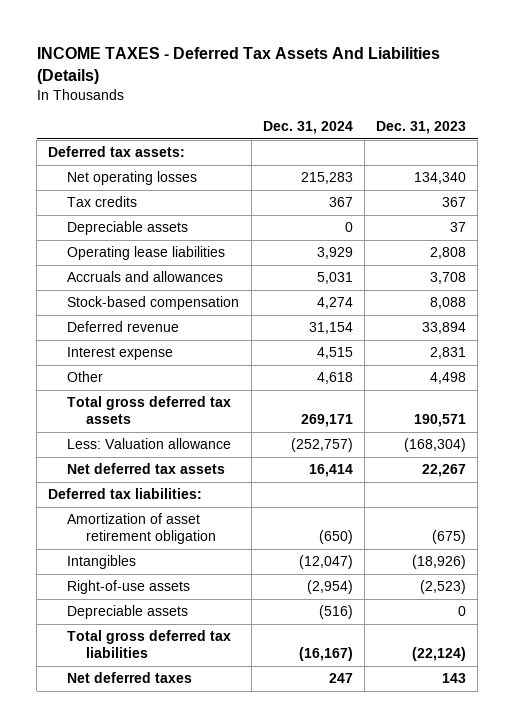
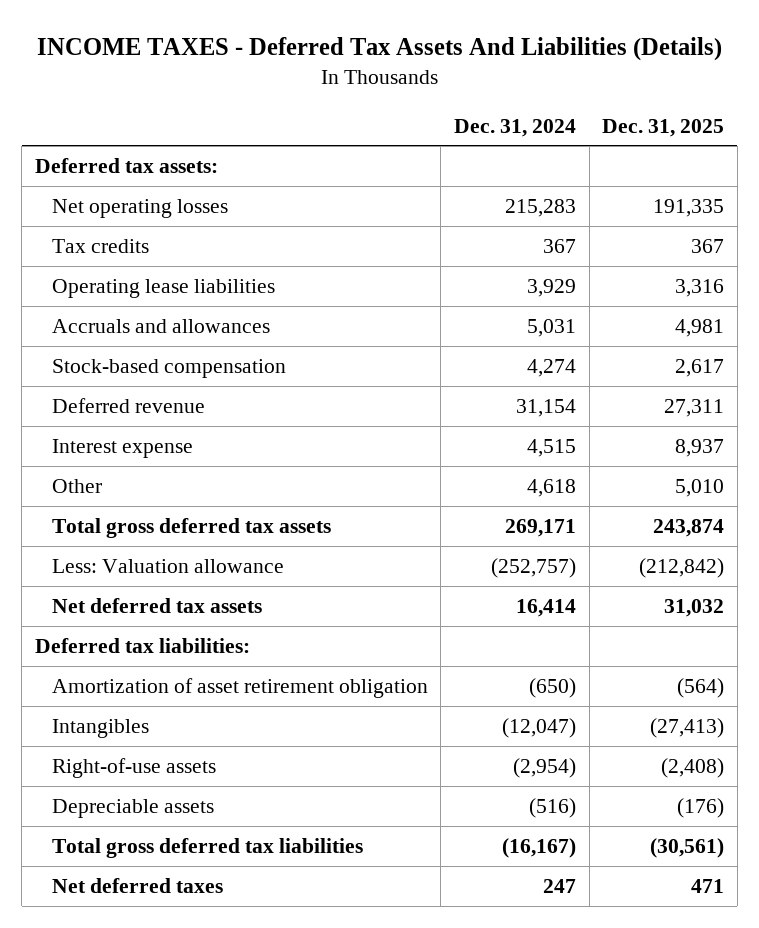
[376,121,467,135] Dec. 31, 2023 -> none
none -> [602,118,725,137] Dec. 31, 2025
[67,221,189,236] Depreciable assets -> none

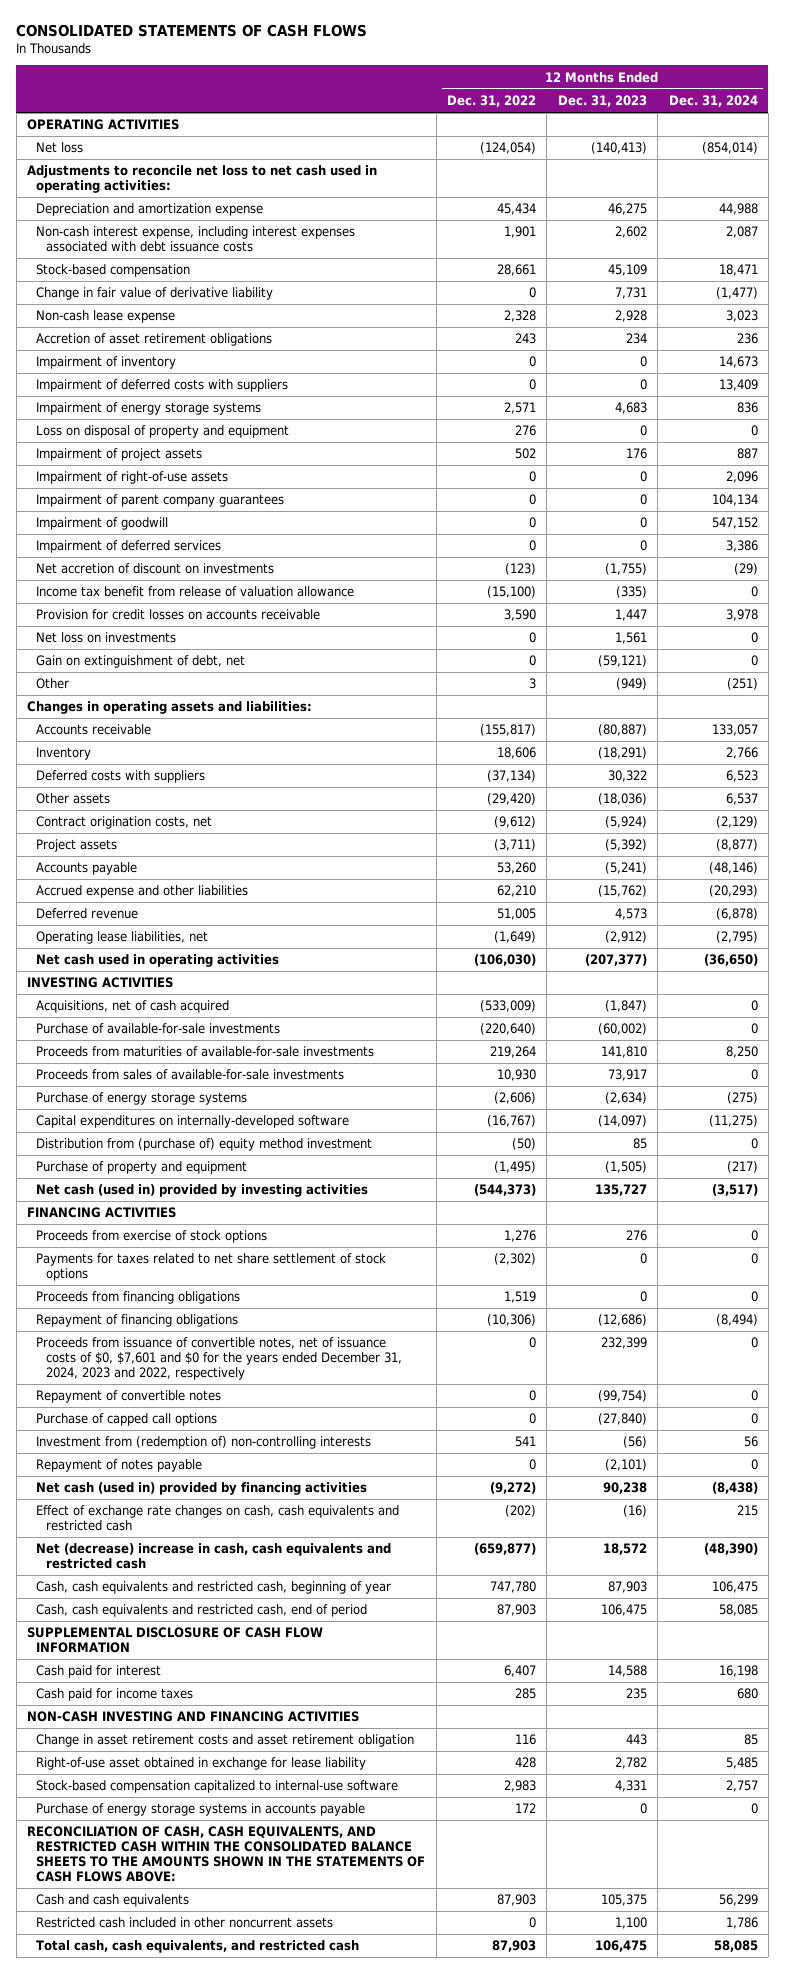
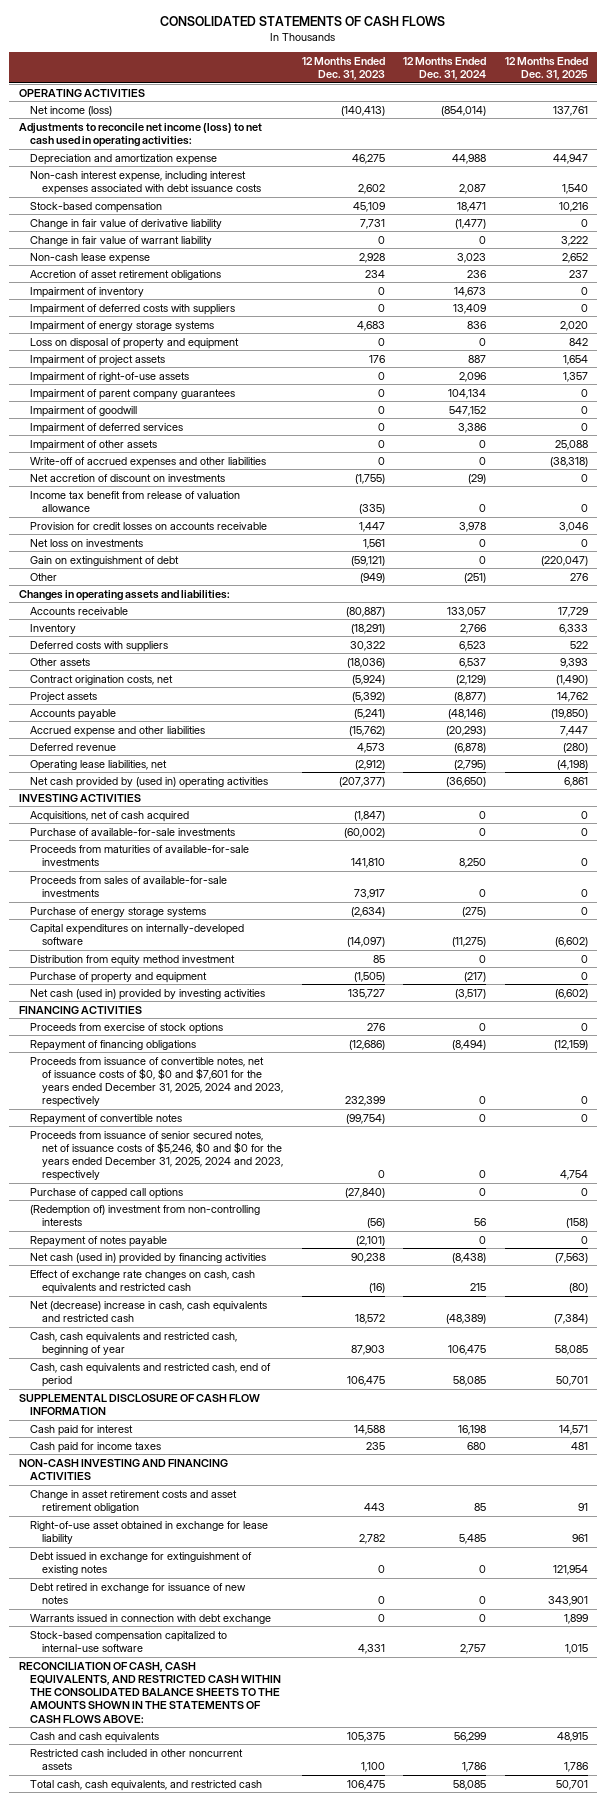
[447,95,537,108] Dec. 31, 2022 -> none
none -> [504,56,588,81] 12 Months Ended Dec. 31, 2025
[36,142,84,154] Net loss -> [30,105,113,116] Net income (loss)
[27,165,378,194] Adjustments to reconcile net loss to net cash used in operating activities: -> [18,122,262,147] Adjustments to reconcile net income (loss) to net cash used in operating activities:
none -> [30,235,213,246] Change in fair value of warrant liability
none -> [30,439,158,451] Impairment of other assets
none -> [30,456,267,468] Write-off of accrued expenses and other liabilities
[36,655,246,669] Gain on extinguishment of debt, net -> [30,555,180,566] Gain on extinguishment of debt
[36,954,280,968] Net cash used in operating activities -> [30,776,269,788] Net cash provided by (used in) operating activities
[36,1138,373,1152] Distribution from (purchase of) equity method investment -> [30,954,236,966] Distribution from equity method investment
[36,1253,387,1282] Payments for taxes related to net share settlement of stock options -> none
[36,1291,241,1305] Proceeds from financing obligations -> none
[36,1337,402,1381] Proceeds from issuance of convertible notes, net of issuance costs of $0, $7,601 and $0 for the years ended December 31, 2024, 2023 and 2022, respectively -> [30,1056,284,1108] Proceeds from issuance of convertible notes, net of issuance costs of $0, $0 and $7,601 for the years ended December 31, 2025, 2024 and 2023, respectively
none -> [30,1130,284,1182] Proceeds from issuance of senior secured notes, net of issuance costs of $5,246, $0 and $0 for the years ended December 31, 2025, 2024 and 2023, respectively
[36,1436,372,1450] Investment from (redemption of) non-controlling interests -> [30,1204,261,1226] (Redemption of) investment from non-controlling interests
[703,1543,758,1556] (48,390) -> [446,1313,487,1324] (48,389)
none -> [30,1551,253,1575] Debt issued in exchange for extinguishment of existing notes
none -> [30,1582,247,1604] Debt retired in exchange for issuance of new notes
none -> [30,1613,272,1624] Warrants issued in connection with debt exchange
[36,1803,366,1817] Purchase of energy storage systems in accounts payable -> none

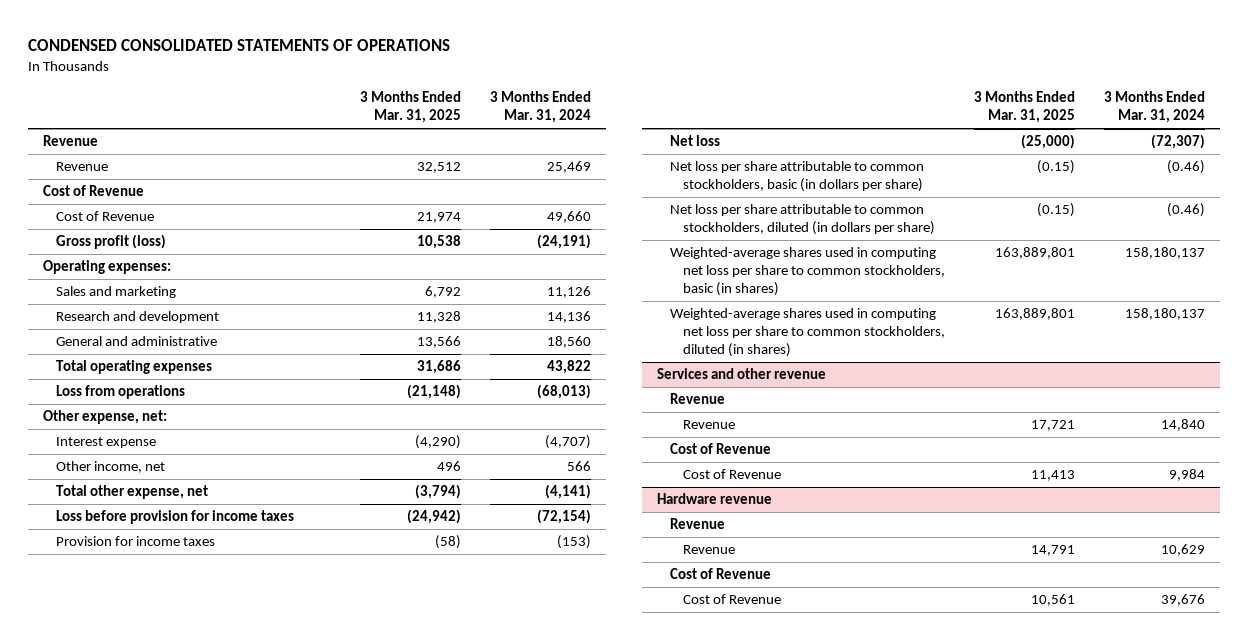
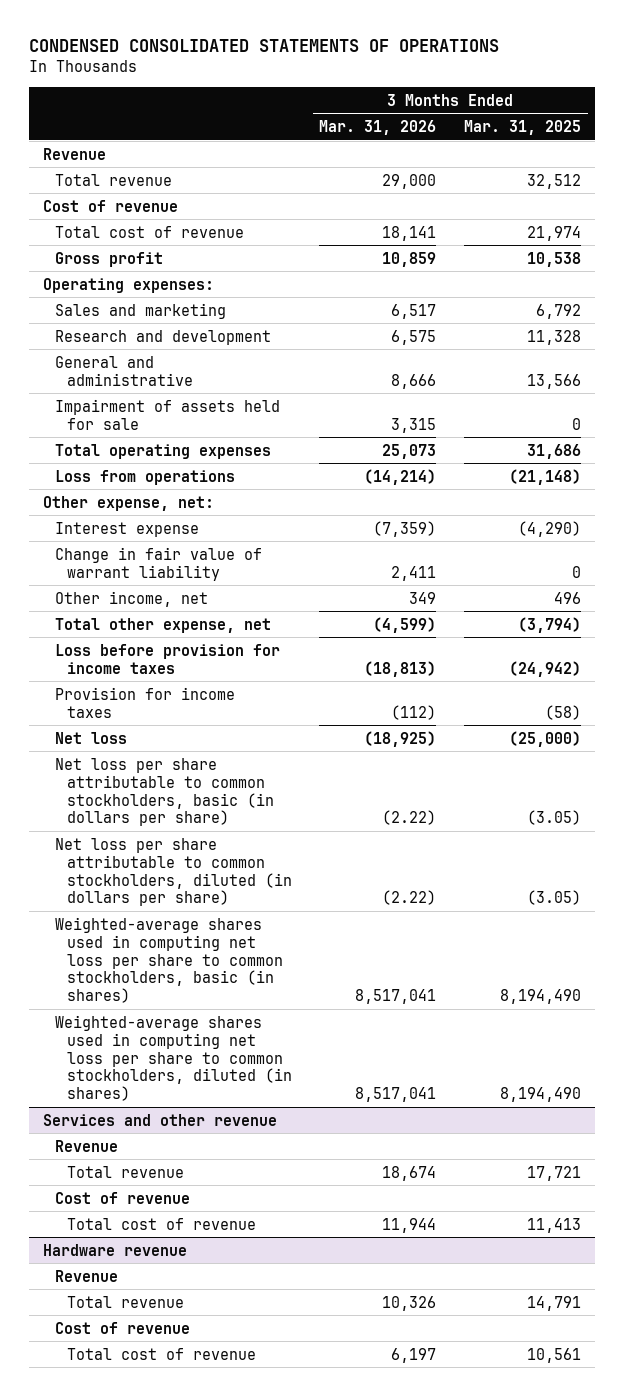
[490,91,592,124] 3 Months Ended Mar. 31, 2024 -> none
none -> [319,120,437,136] Mar. 31, 2026
[56,162,109,172] Revenue -> [55,173,173,186] Total revenue
[42,185,144,197] Cost of Revenue -> [43,199,179,212] Cost of revenue
[56,211,155,222] Cost of Revenue -> [55,225,245,238] Total cost of revenue
[56,234,167,250] Gross profit (loss) -> [55,251,164,267] Gross profit
none -> [55,398,281,430] Impairment of assets held for sale
none -> [55,546,263,581] Change in fair value of warrant liability
[1037,160,1076,175] (0.15) -> [526,810,581,826] (3.05)
[1037,203,1076,218] (0.15) -> [526,890,581,906] (3.05)
[995,247,1076,260] 163,889,801 -> [499,989,581,1005] 8,194,490
[995,308,1076,321] 163,889,801 -> [499,1087,581,1103] 8,194,490
[683,420,736,430] Revenue -> [66,1165,184,1178] Total revenue
[669,443,771,455] Cost of Revenue -> [55,1191,191,1204] Cost of revenue
[683,469,782,480] Cost of Revenue -> [66,1217,256,1230] Total cost of revenue
[683,545,736,555] Revenue -> [66,1295,184,1308] Total revenue
[669,568,771,580] Cost of Revenue -> [55,1321,191,1334] Cost of revenue
[683,594,782,605] Cost of Revenue -> [66,1347,256,1360] Total cost of revenue

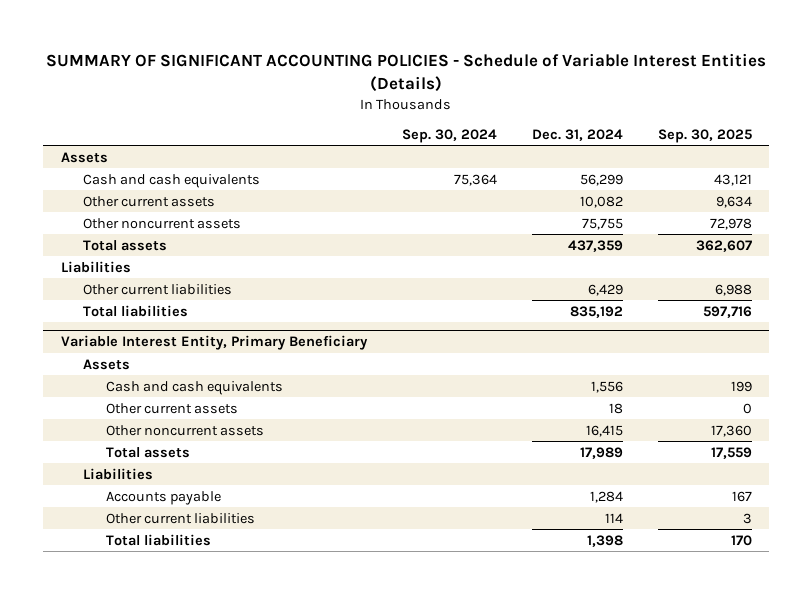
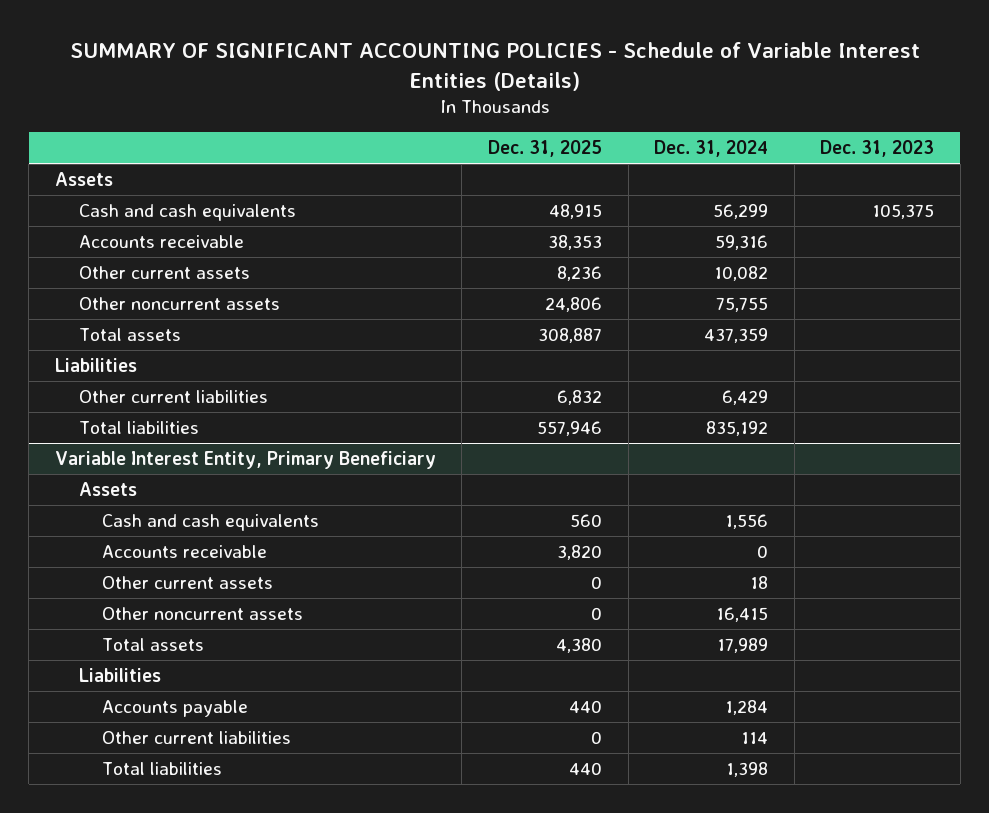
[401,129,497,144] Sep. 30, 2024 -> none
[657,129,752,144] Sep. 30, 2025 -> none
none -> [487,140,602,158] Dec. 31, 2025
none -> [820,140,935,158] Dec. 31, 2023
none -> [78,234,244,248] Accounts receivable
none -> [102,544,268,558] Accounts receivable

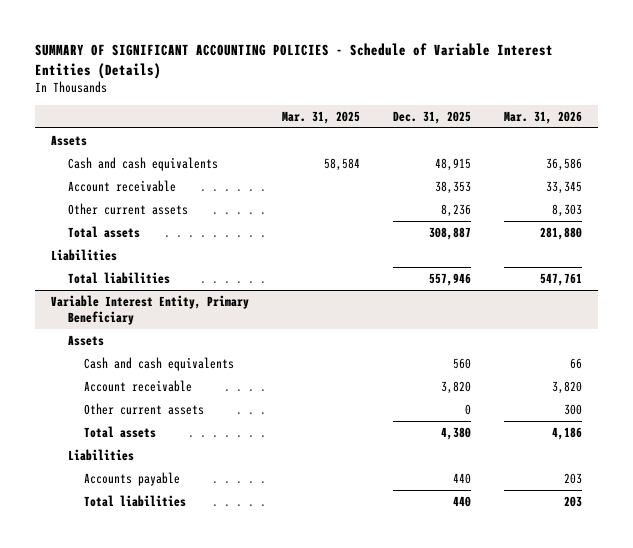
[654,140,769,158] Dec. 31, 2024 -> none
[820,140,935,158] Dec. 31, 2023 -> none
none -> [282,110,361,124] Mar. 31, 2025
none -> [503,110,582,124] Mar. 31, 2026
[78,234,244,248] Accounts receivable -> [67,179,176,192] Account receivable
[78,296,280,310] Other noncurrent assets -> none
[78,389,268,403] Other current liabilities -> none
[102,544,268,558] Accounts receivable -> [83,379,192,392] Account receivable
[102,606,304,620] Other noncurrent assets -> none
[102,730,292,744] Other current liabilities -> none

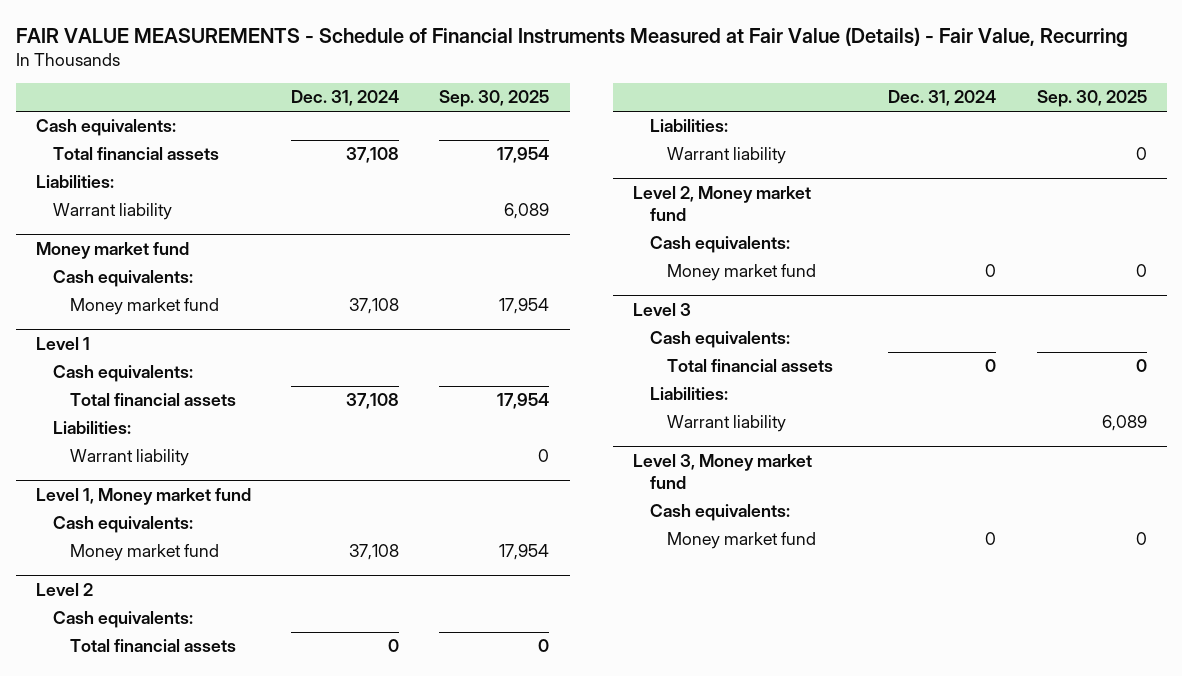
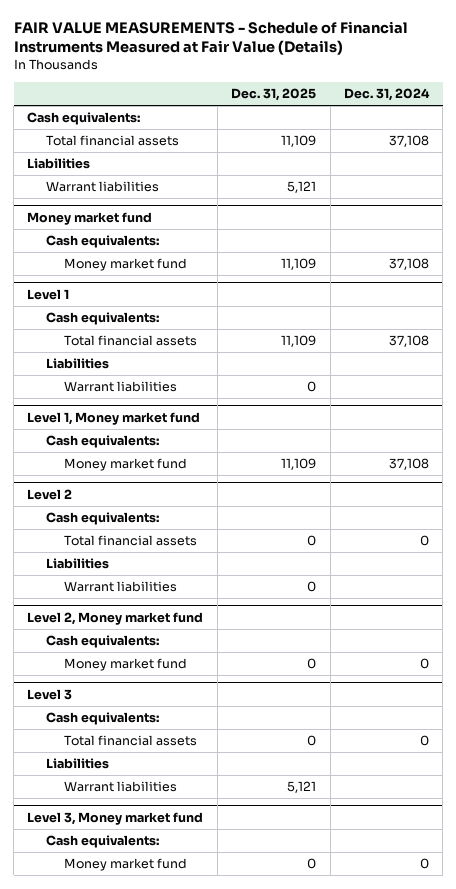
[15,26,1128,47] FAIR VALUE MEASUREMENTS - Schedule of Financial Instruments Measured at Fair Value (Details) - Fair Value, Recurring -> [13,21,408,56] FAIR VALUE MEASUREMENTS - Schedule of Financial Instruments Measured at Fair Value (Details)
[439,90,550,108] Sep. 30, 2025 -> none
none -> [231,88,317,102] Dec. 31, 2025
[35,175,114,189] Liabilities: -> [27,158,91,170] Liabilities
[52,203,172,221] Warrant liability -> [45,181,159,193] Warrant liabilities
[52,421,131,435] Liabilities: -> [45,358,109,370] Liabilities
[70,449,190,467] Warrant liability -> [63,381,177,393] Warrant liabilities
[650,119,729,133] Liabilities: -> [45,558,109,570] Liabilities
[667,147,787,165] Warrant liability -> [63,581,177,593] Warrant liabilities
[650,387,729,401] Liabilities: -> [45,758,109,770] Liabilities
[667,415,787,433] Warrant liability -> [63,781,177,793] Warrant liabilities

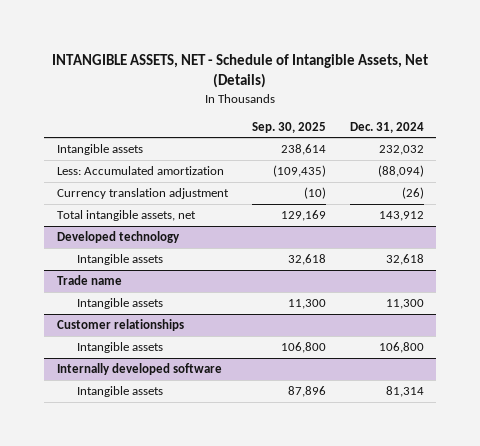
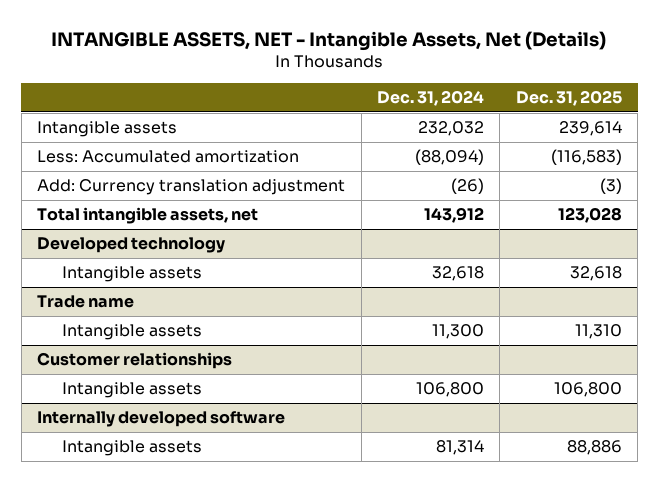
[52,53,429,88] INTANGIBLE ASSETS, NET - Schedule of Intangible Assets, Net (Details) -> [51,30,607,51] INTANGIBLE ASSETS, NET - Intangible Assets, Net (Details)
[251,121,326,133] Sep. 30, 2025 -> none
none -> [515,90,622,107] Dec. 31, 2025
[56,188,229,200] Currency translation adjustment -> [37,179,346,196] Add: Currency translation adjustment

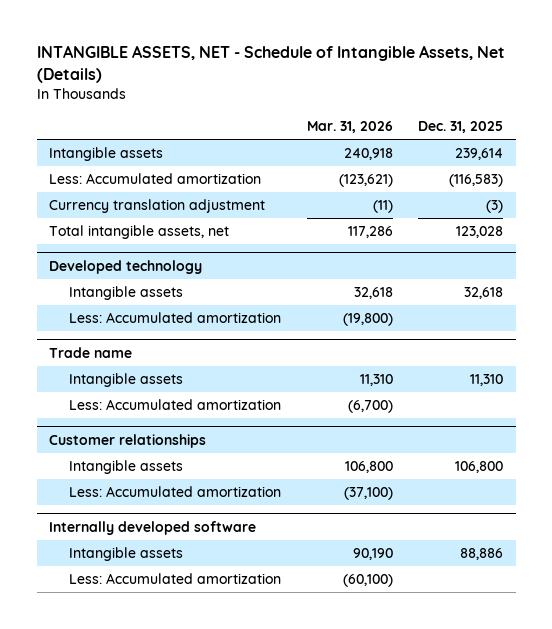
[51,30,607,51] INTANGIBLE ASSETS, NET - Intangible Assets, Net (Details) -> [36,45,505,84] INTANGIBLE ASSETS, NET - Schedule of Intangible Assets, Net (Details)
[376,90,484,107] Dec. 31, 2024 -> none
none -> [306,121,393,134] Mar. 31, 2026
[37,179,346,196] Add: Currency translation adjustment -> [49,199,266,214] Currency translation adjustment
none -> [69,312,282,324] Less: Accumulated amortization
none -> [69,399,282,411] Less: Accumulated amortization
none -> [69,486,282,498] Less: Accumulated amortization
none -> [69,573,282,585] Less: Accumulated amortization

